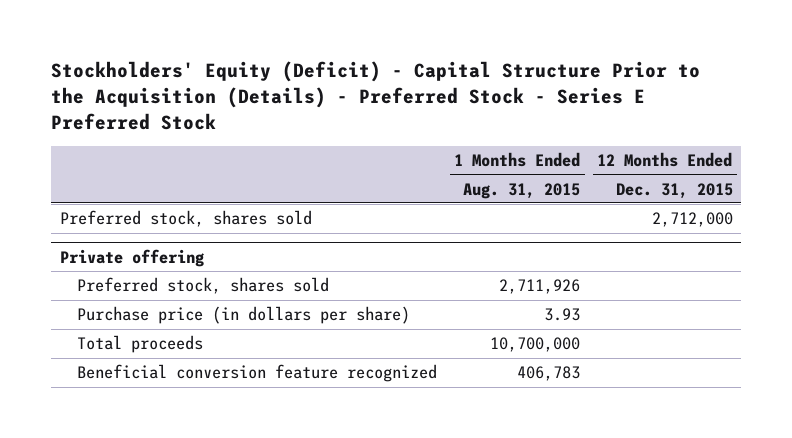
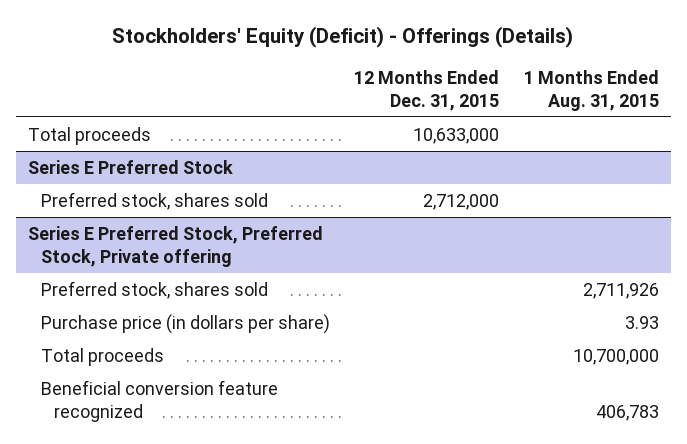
[51,61,701,131] Stockholders' Equity (Deficit) - Capital Structure Prior to the Acquisition (Details) - Preferred Stock - Series E Preferred Stock -> [112,26,574,49] Stockholders' Equity (Deficit) - Offerings (Details)
none -> [27,126,151,145] Total proceeds
none -> [27,159,233,174] Series E Preferred Stock
[59,248,204,267] Private offering -> none
none -> [27,225,323,267] Series E Preferred Stock, Preferred Stock, Private offering

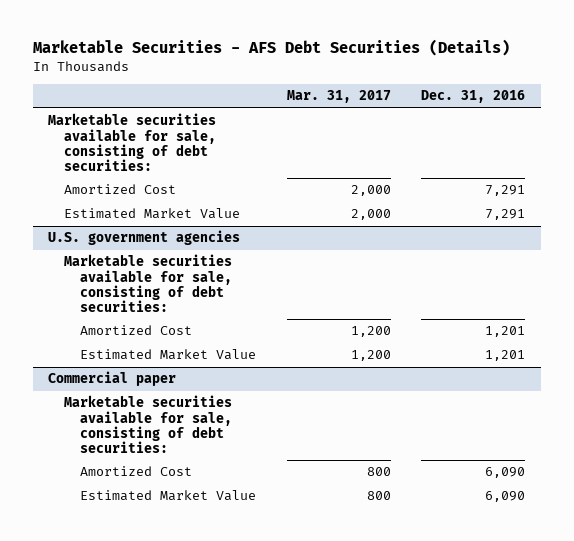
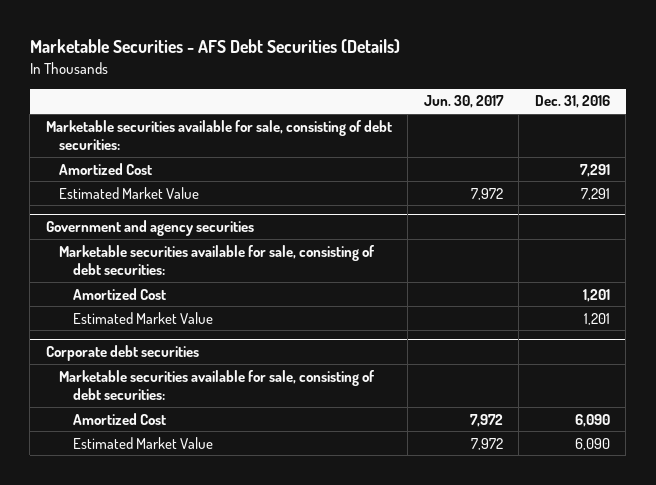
[286,90,391,104] Mar. 31, 2017 -> none
none -> [423,95,504,109] Jun. 30, 2017
[48,230,241,246] U.S. government agencies -> [45,219,254,236] Government and agency securities
[48,371,177,387] Commercial paper -> none
none -> [45,344,199,361] Corporate debt securities

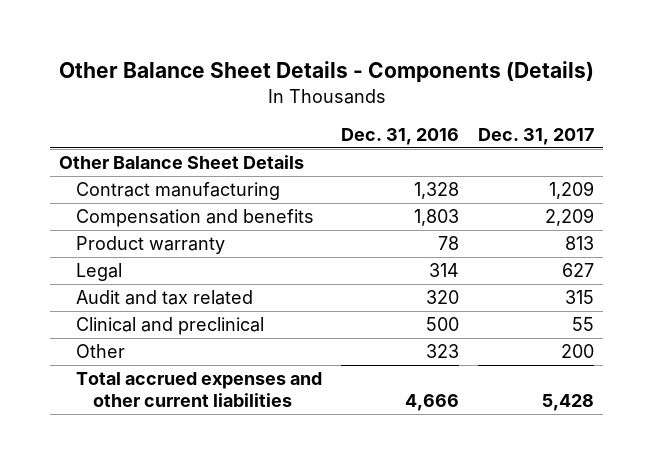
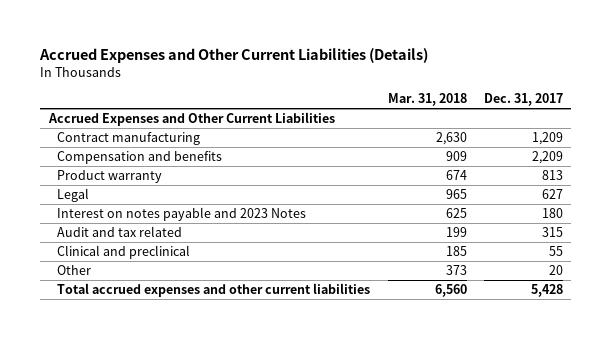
[58,61,594,84] Other Balance Sheet Details - Components (Details) -> [39,47,429,63] Accrued Expenses and Other Current Liabilities (Details)
[341,127,460,145] Dec. 31, 2016 -> none
none -> [387,93,467,107] Mar. 31, 2018
[59,155,305,170] Other Balance Sheet Details -> [47,112,335,127] Accrued Expenses and Other Current Liabilities
none -> [57,207,307,222] Interest on notes payable and 2023 Notes
[560,344,594,359] 200 -> [548,265,563,276] 20

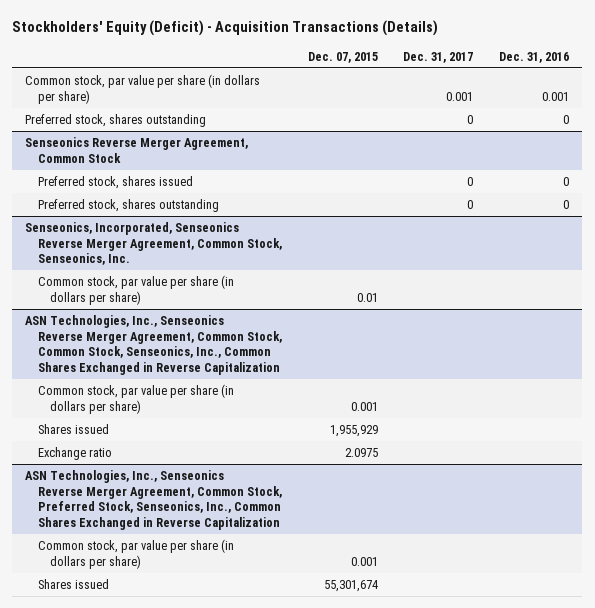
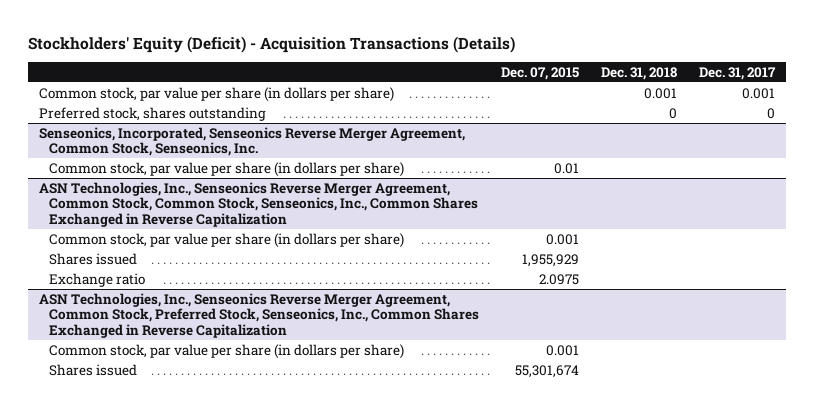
[499,51,570,63] Dec. 31, 2016 -> none
none -> [600,66,677,80] Dec. 31, 2018
[25,137,249,163] Senseonics Reverse Merger Agreement, Common Stock -> none
[37,176,193,190] Preferred stock, shares issued -> none
[37,199,219,213] Preferred stock, shares outstanding -> none

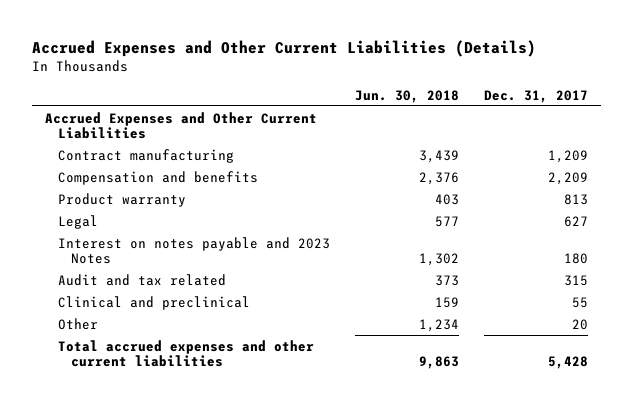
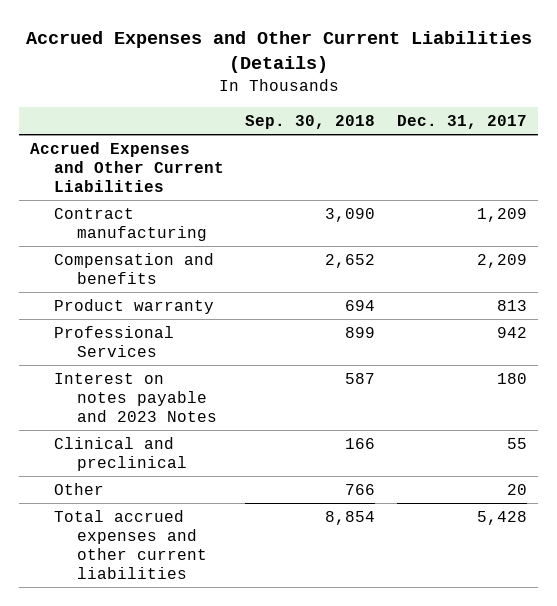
[355,89,460,103] Jun. 30, 2018 -> none
none -> [245,115,376,130] Sep. 30, 2018
[57,214,98,229] Legal -> none
none -> [53,325,174,357] Professional Services
[57,273,226,286] Audit and tax related -> none

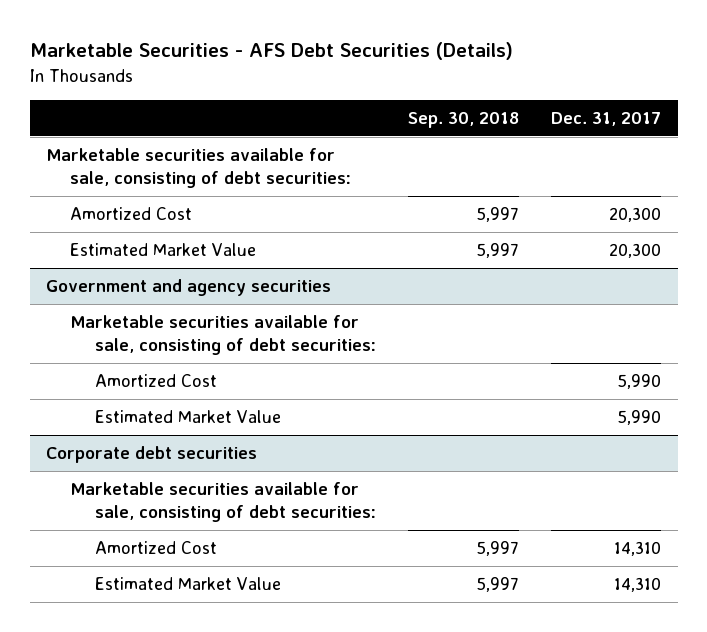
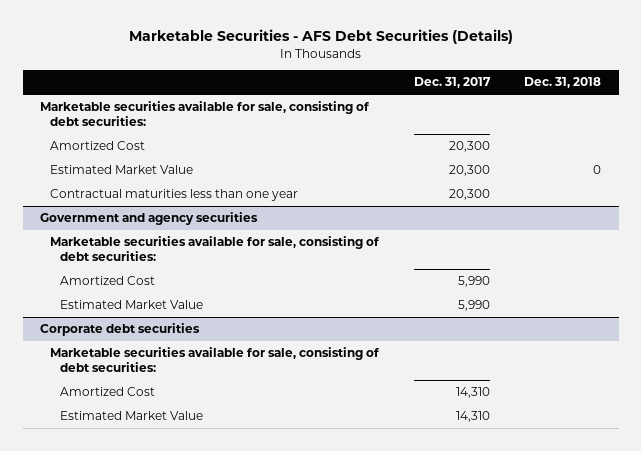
[408,111,520,128] Sep. 30, 2018 -> none
none -> [524,77,602,89] Dec. 31, 2018
none -> [49,189,298,202] Contractual maturities less than one year

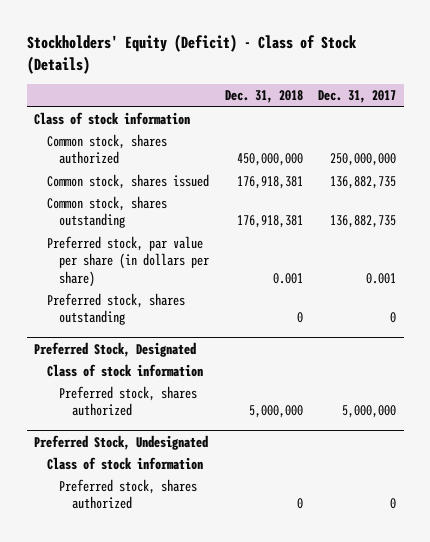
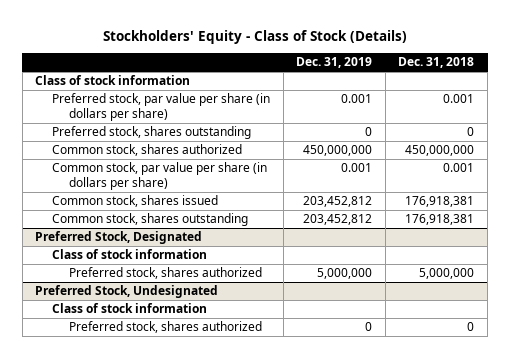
[26,34,357,75] Stockholders' Equity (Deficit) - Class of Stock (Details) -> [102,29,407,44] Stockholders' Equity - Class of Stock (Details)
[318,90,397,104] Dec. 31, 2017 -> none
none -> [296,57,373,69] Dec. 31, 2019
[46,236,210,287] Preferred stock, par value per share (in dollars per share) -> [52,93,271,121] Preferred stock, par value per share (in dollars per share)
[46,293,185,326] Preferred stock, shares outstanding -> [52,126,252,140] Preferred stock, shares outstanding
none -> [52,162,268,190] Common stock, par value per share (in dollars per share)

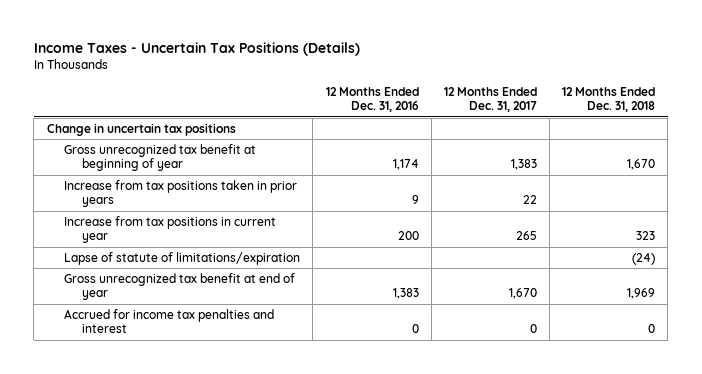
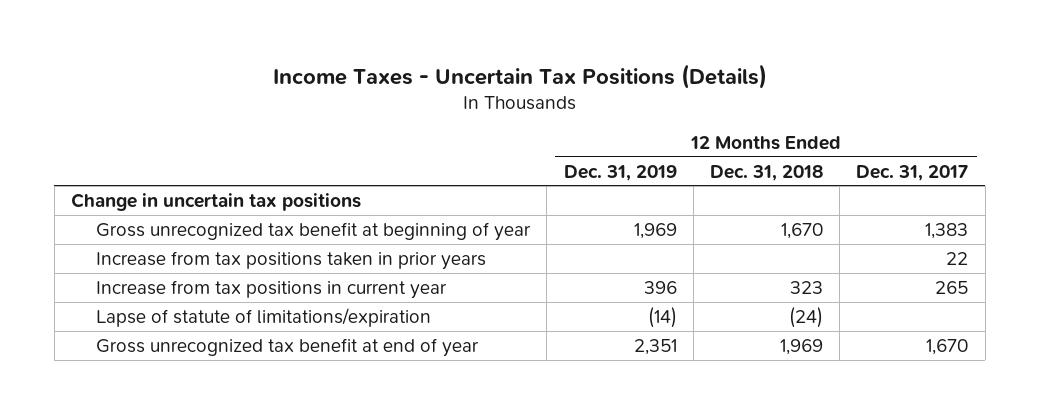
[325,86,419,113] 12 Months Ended Dec. 31, 2016 -> none
none -> [563,164,677,181] Dec. 31, 2019
[64,308,275,334] Accrued for income tax penalties and interest -> none

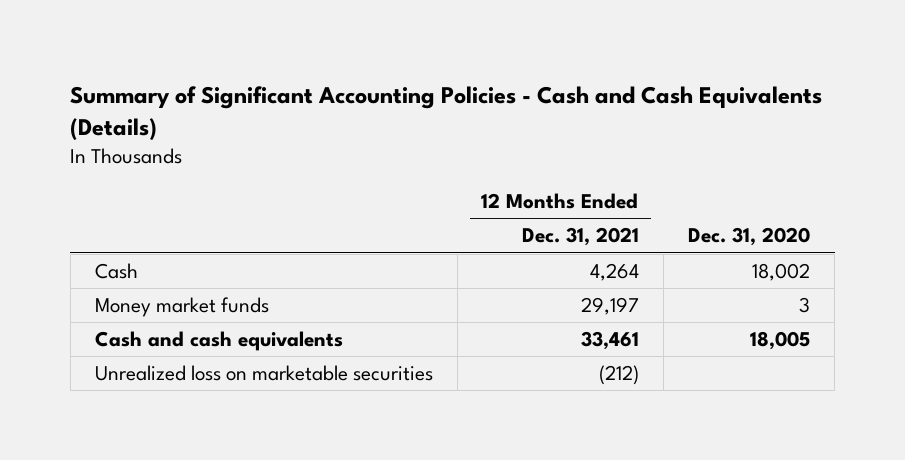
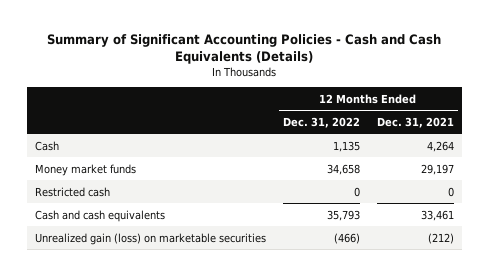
[688,227,811,247] Dec. 31, 2020 -> none
none -> [282,116,360,128] Dec. 31, 2022
none -> [35,186,111,197] Restricted cash
[94,365,433,382] Unrealized loss on marketable securities -> [35,232,267,245] Unrealized gain (loss) on marketable securities

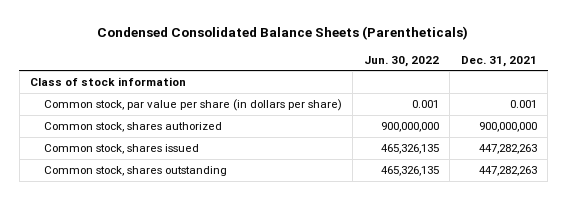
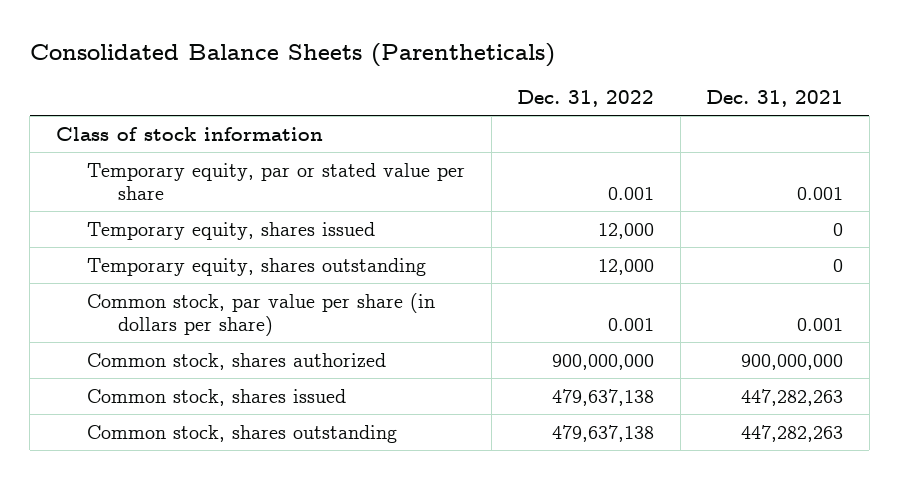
[97,26,469,41] Condensed Consolidated Balance Sheets (Parentheticals) -> [29,43,555,68] Consolidated Balance Sheets (Parentheticals)
[363,55,439,67] Jun. 30, 2022 -> none
none -> [517,90,655,108] Dec. 31, 2022
none -> [87,162,466,201] Temporary equity, par or stated value per share
none -> [87,221,376,240] Temporary equity, shares issued
none -> [87,257,427,276] Temporary equity, shares outstanding

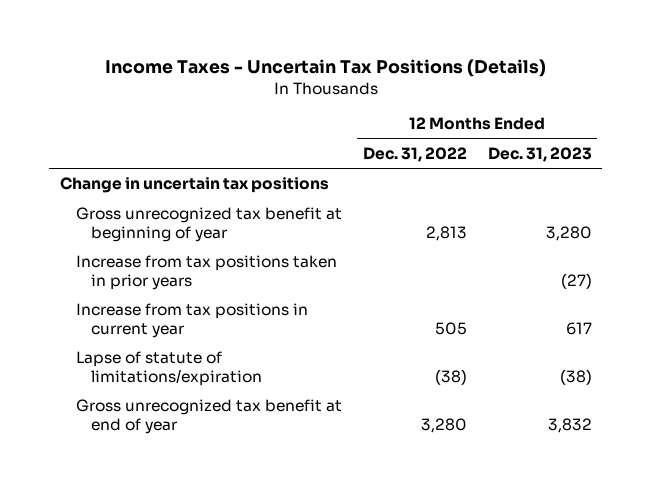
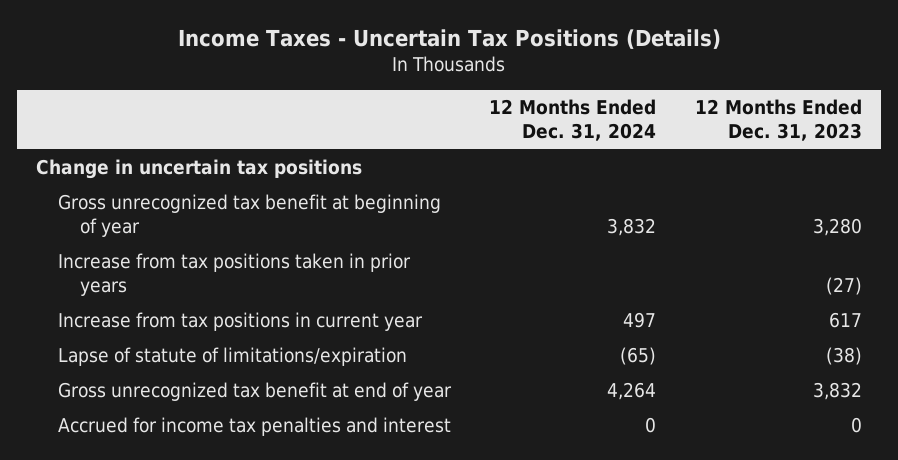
[362,147,467,163] Dec. 31, 2022 -> none
none -> [489,99,657,142] 12 Months Ended Dec. 31, 2024
none -> [58,417,452,437] Accrued for income tax penalties and interest

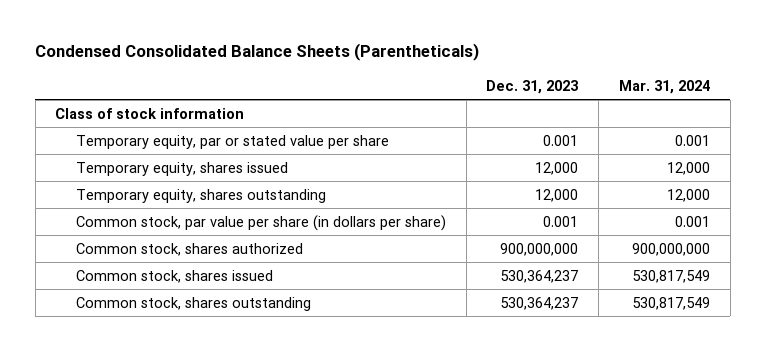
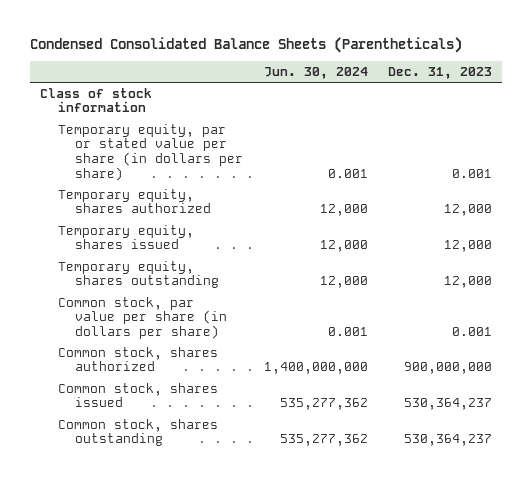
[618,79,710,94] Mar. 31, 2024 -> none
none -> [263,67,368,80] Jun. 30, 2024
[76,134,390,149] Temporary equity, par or stated value per share -> [57,123,244,181] Temporary equity, par or stated value per share (in dollars per share)
none -> [57,188,212,214] Temporary equity, shares authorized

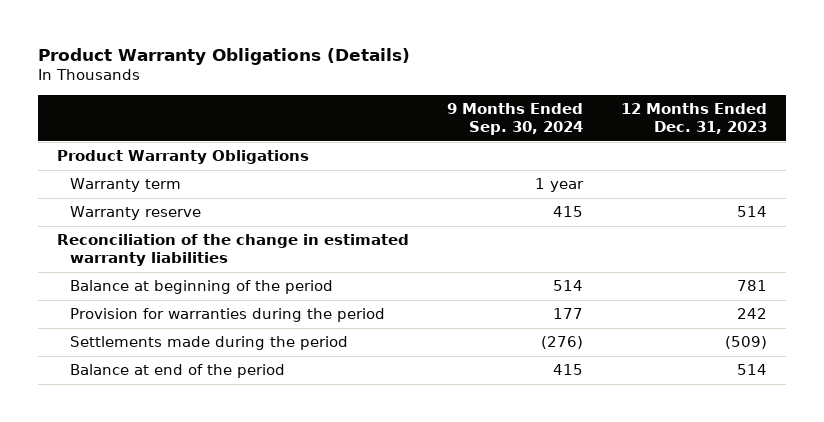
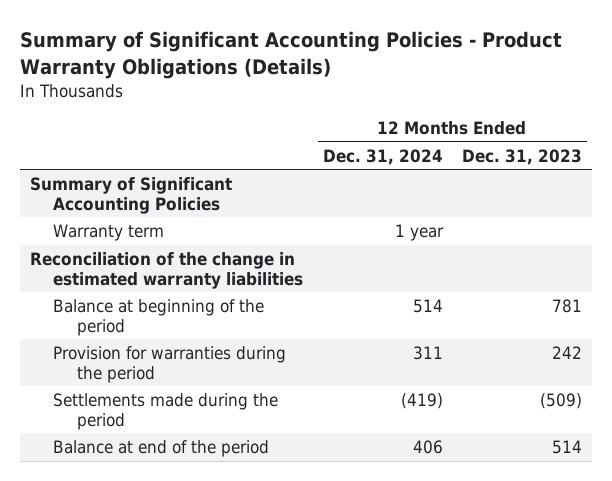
[38,47,411,65] Product Warranty Obligations (Details) -> [20,30,563,79] Summary of Significant Accounting Policies - Product Warranty Obligations (Details)
[447,103,584,136] 9 Months Ended Sep. 30, 2024 -> none
none -> [322,148,443,165] Dec. 31, 2024
[57,150,310,165] Product Warranty Obligations -> none
none -> [29,177,232,214] Summary of Significant Accounting Policies
[70,206,202,221] Warranty reserve -> none

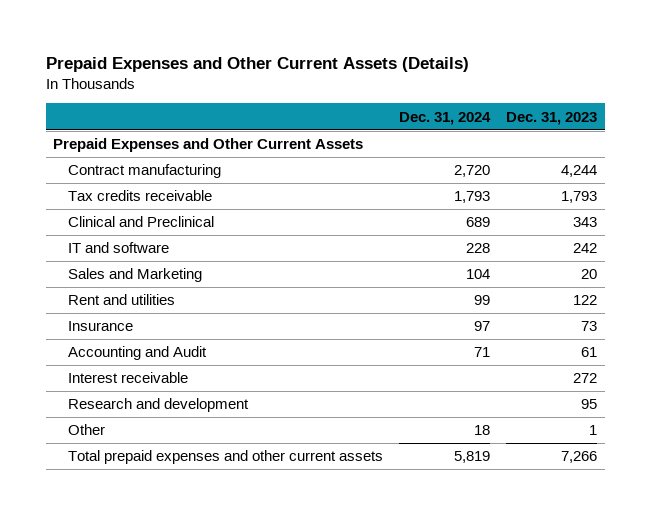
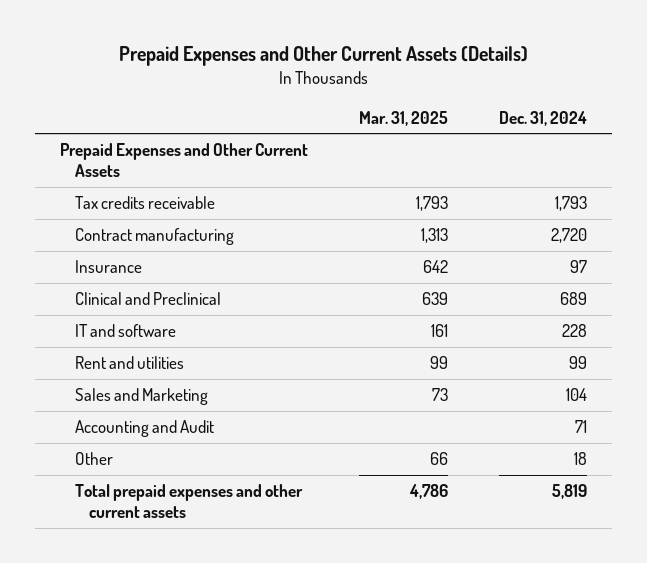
[506,111,598,125] Dec. 31, 2023 -> none
none -> [359,110,449,126] Mar. 31, 2025
[68,164,222,179] Contract manufacturing -> [74,228,234,246] Contract manufacturing
[68,321,134,332] Insurance -> [74,260,142,274] Insurance
[68,268,203,283] Sales and Marketing -> [74,388,208,406] Sales and Marketing
[68,372,189,384] Interest receivable -> none
[68,398,250,413] Research and development -> none

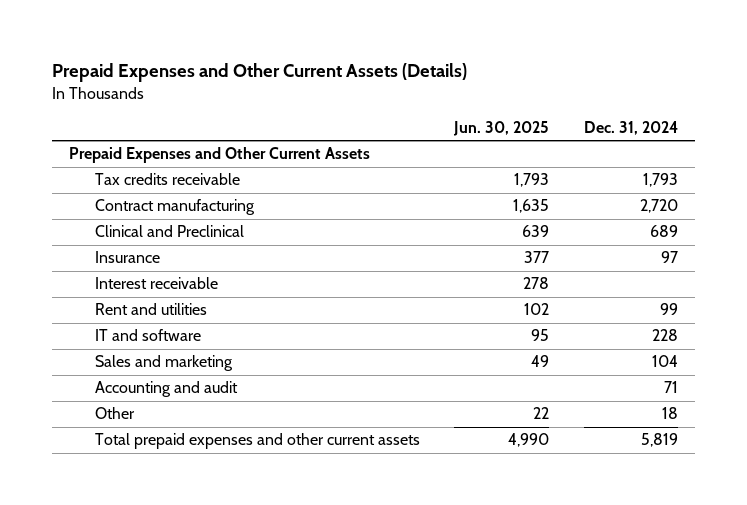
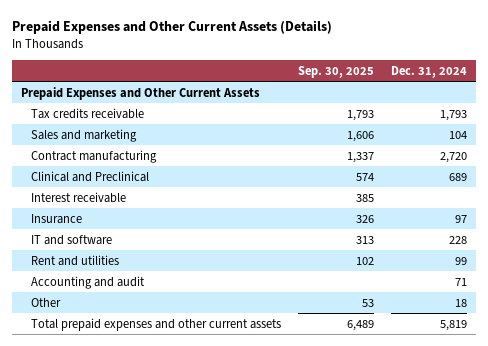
[453,121,550,137] Jun. 30, 2025 -> none
none -> [297,65,374,78] Sep. 30, 2025
[94,355,233,372] Sales and marketing -> [30,128,137,142] Sales and marketing
[94,251,160,264] Insurance -> [30,213,82,224] Insurance
[94,303,207,316] Rent and utilities -> [30,254,119,266] Rent and utilities

